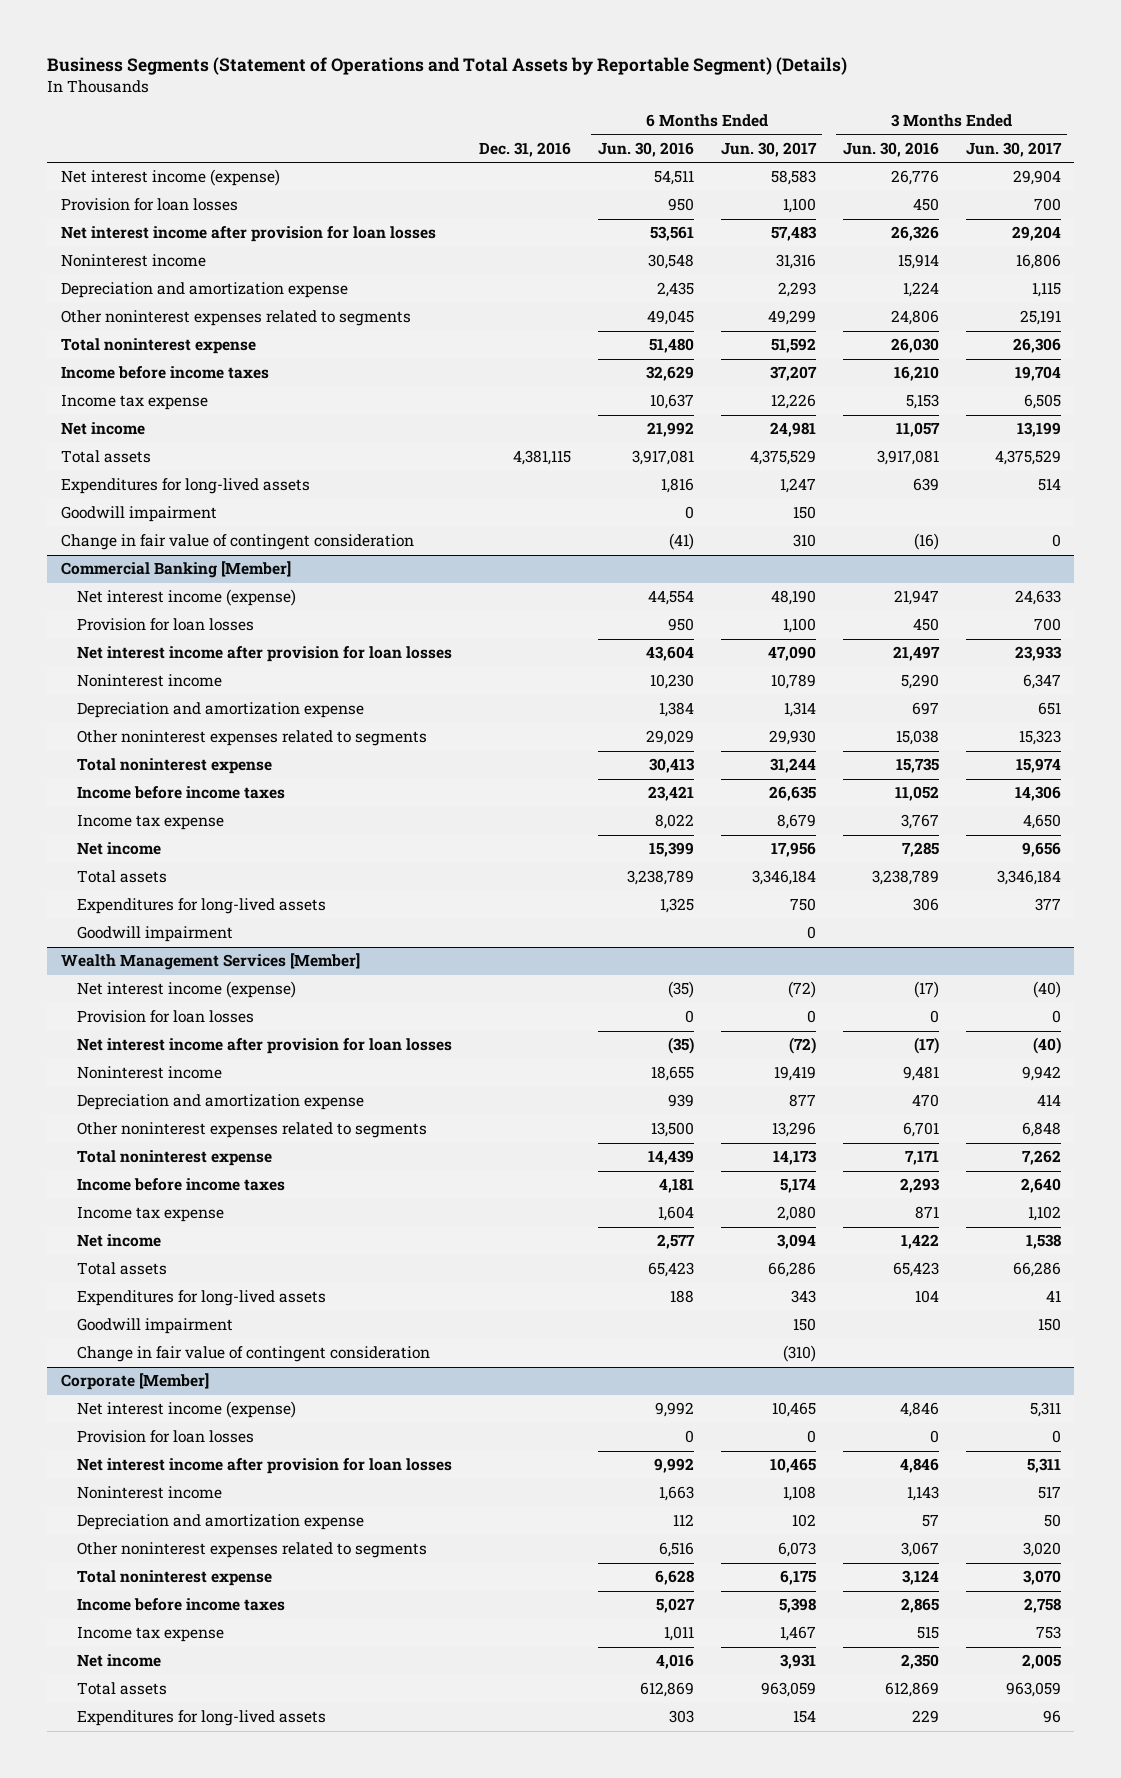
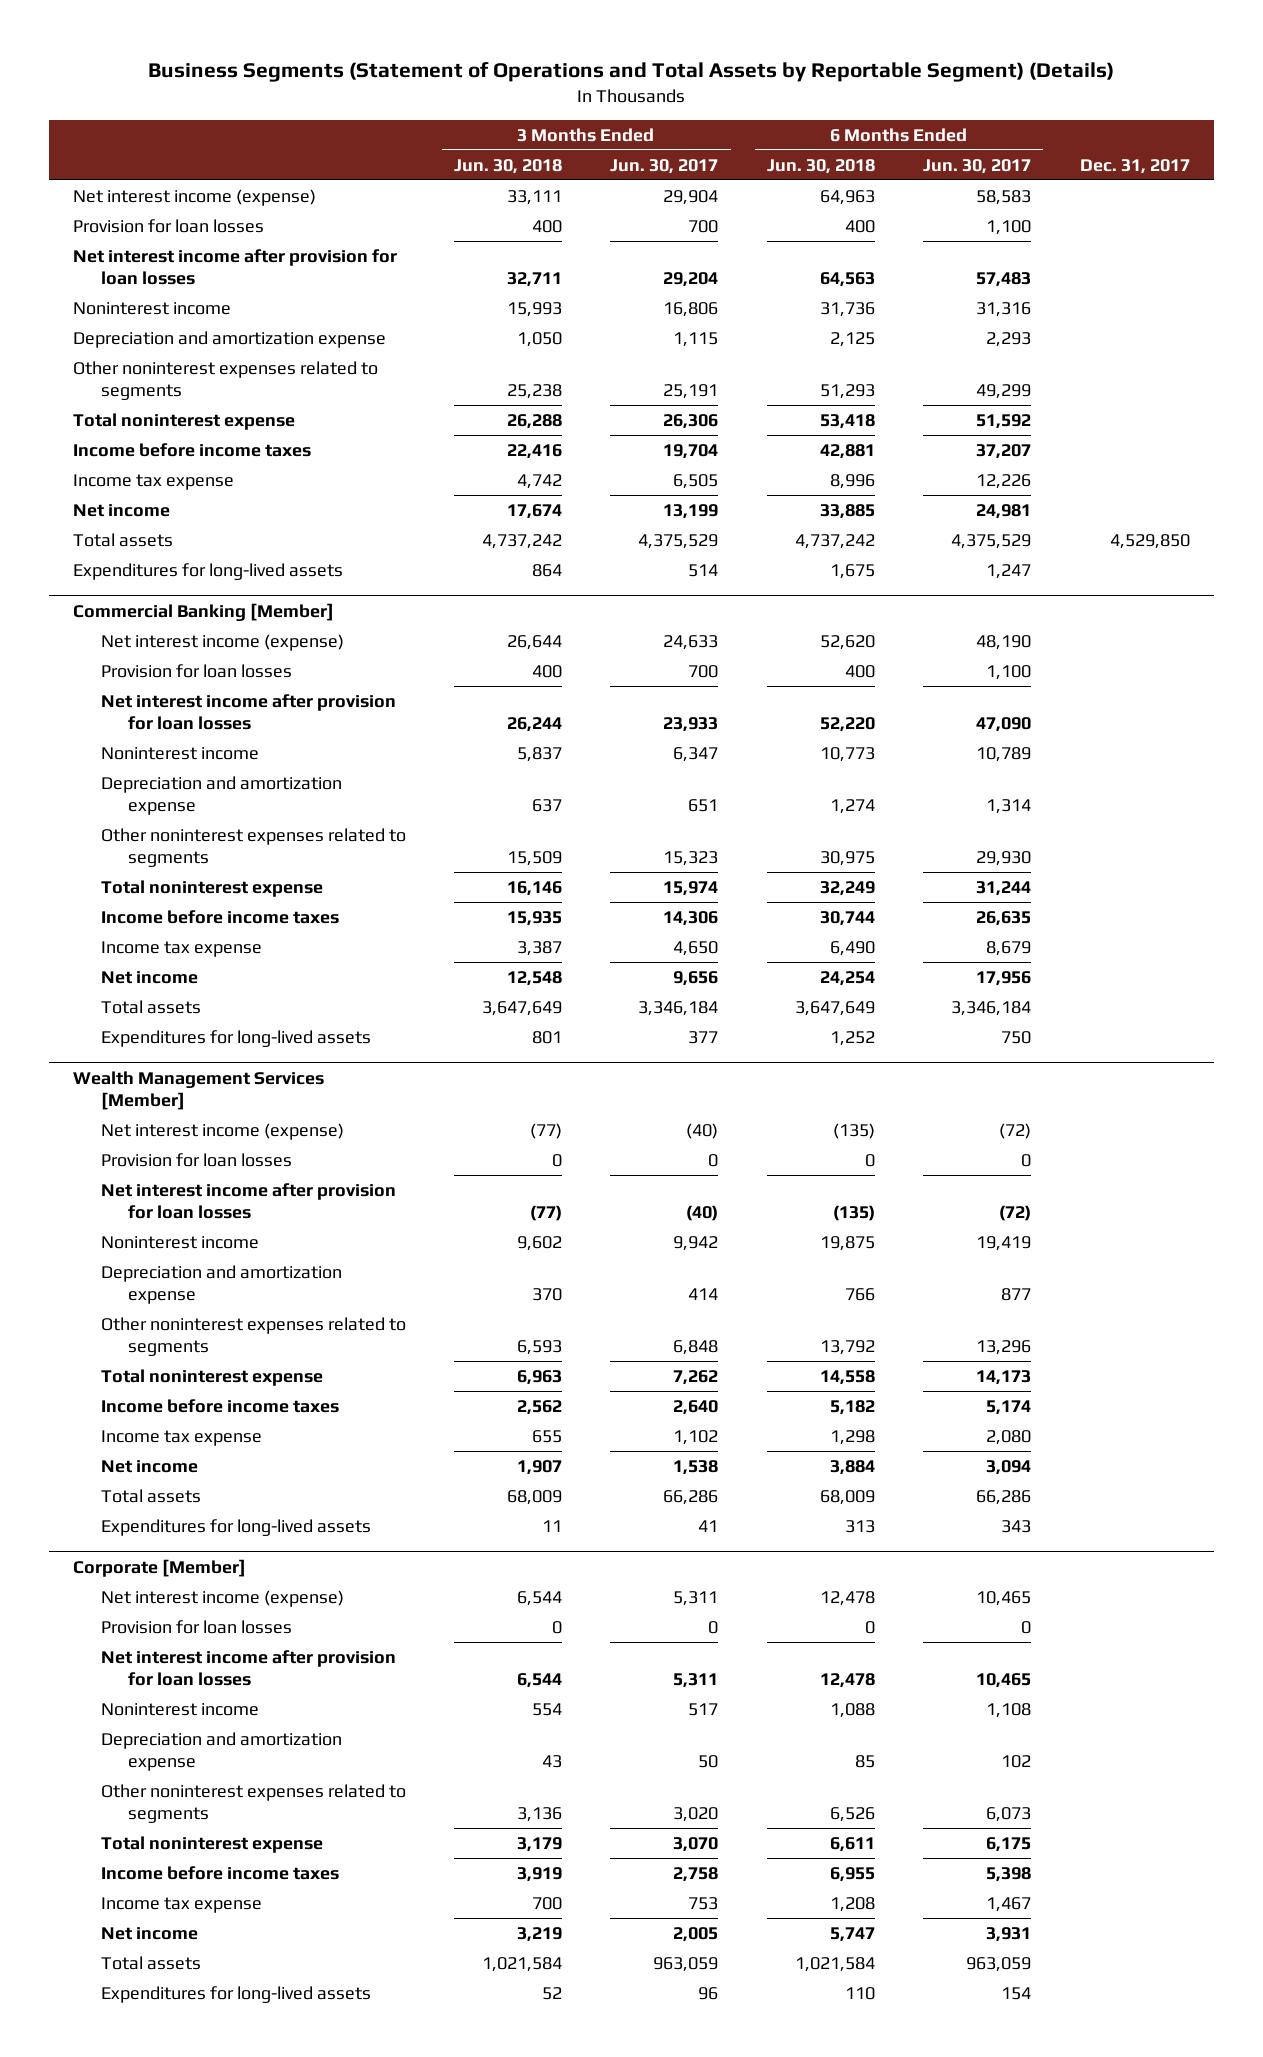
[478,141,571,157] Dec. 31, 2016 -> none
[597,141,694,157] Jun. 30, 2016 -> none
[842,141,939,157] Jun. 30, 2016 -> none
none -> [454,158,563,174] Jun. 30, 2018
none -> [766,158,875,174] Jun. 30, 2018
none -> [1079,158,1190,174] Dec. 31, 2017
[60,506,217,523] Goodwill impairment -> none
[60,534,414,551] Change in fair value of contingent consideration -> none
[76,926,233,943] Goodwill impairment -> none
[76,1318,233,1335] Goodwill impairment -> none
[76,1346,430,1363] Change in fair value of contingent consideration -> none

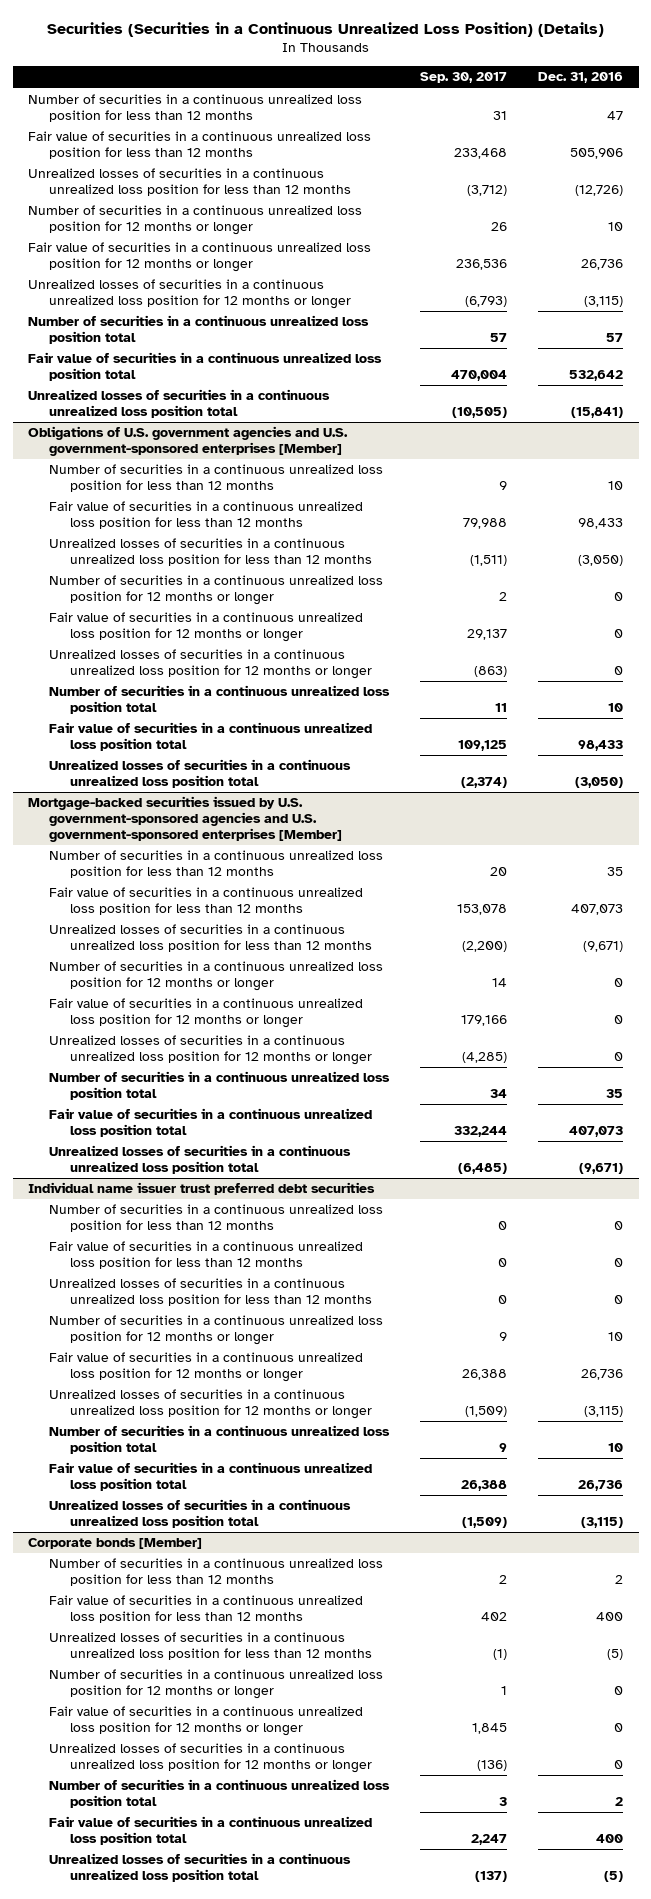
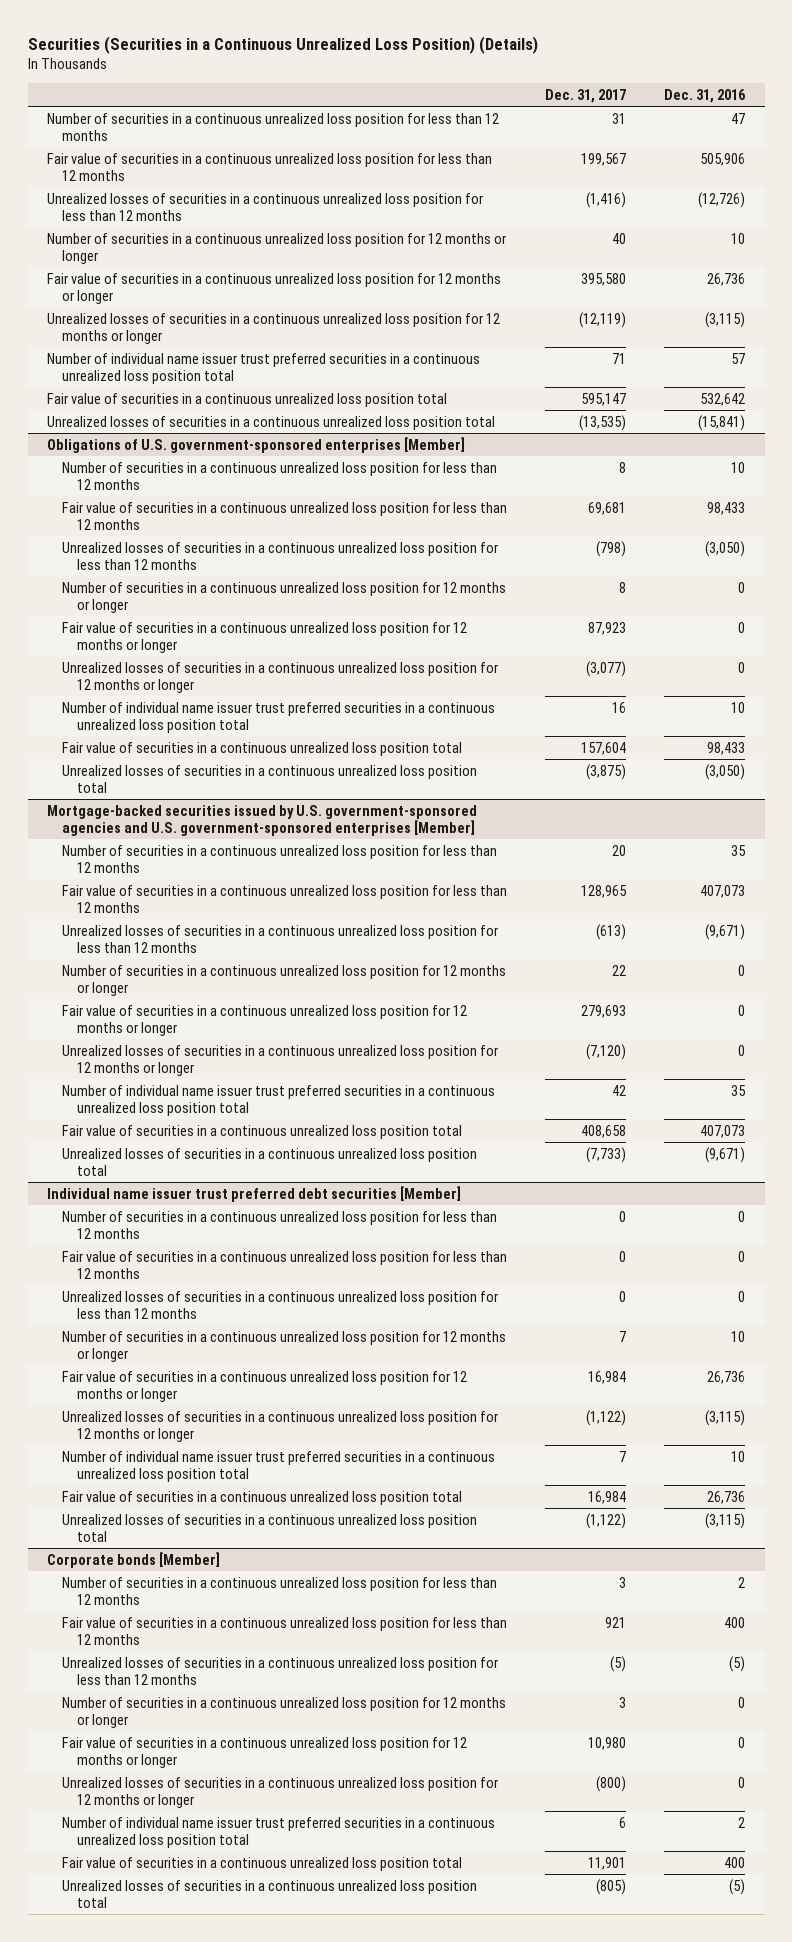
[420,72,508,84] Sep. 30, 2017 -> none
none -> [545,89,627,104] Dec. 31, 2017
[28,315,370,345] Number of securities in a continuous unrealized loss position total -> [46,352,480,385] Number of individual name issuer trust preferred securities in a continuous unrealized loss position total
[28,426,349,457] Obligations of U.S. government agencies and U.S. government-sponsored enterprises [Member] -> [46,436,465,453] Obligations of U.S. government-sponsored enterprises [Member]
[49,685,391,715] Number of securities in a continuous unrealized loss position total -> [62,701,496,734] Number of individual name issuer trust preferred securities in a continuous unrealized loss position total
[49,1071,391,1101] Number of securities in a continuous unrealized loss position total -> [62,1084,496,1117] Number of individual name issuer trust preferred securities in a continuous unrealized loss position total
[28,1182,376,1196] Individual name issuer trust preferred debt securities -> [46,1185,461,1202] Individual name issuer trust preferred debt securities [Member]
[49,1425,391,1455] Number of securities in a continuous unrealized loss position total -> [62,1450,496,1483] Number of individual name issuer trust preferred securities in a continuous unrealized loss position total
[49,1779,391,1809] Number of securities in a continuous unrealized loss position total -> [62,1816,496,1849] Number of individual name issuer trust preferred securities in a continuous unrealized loss position total

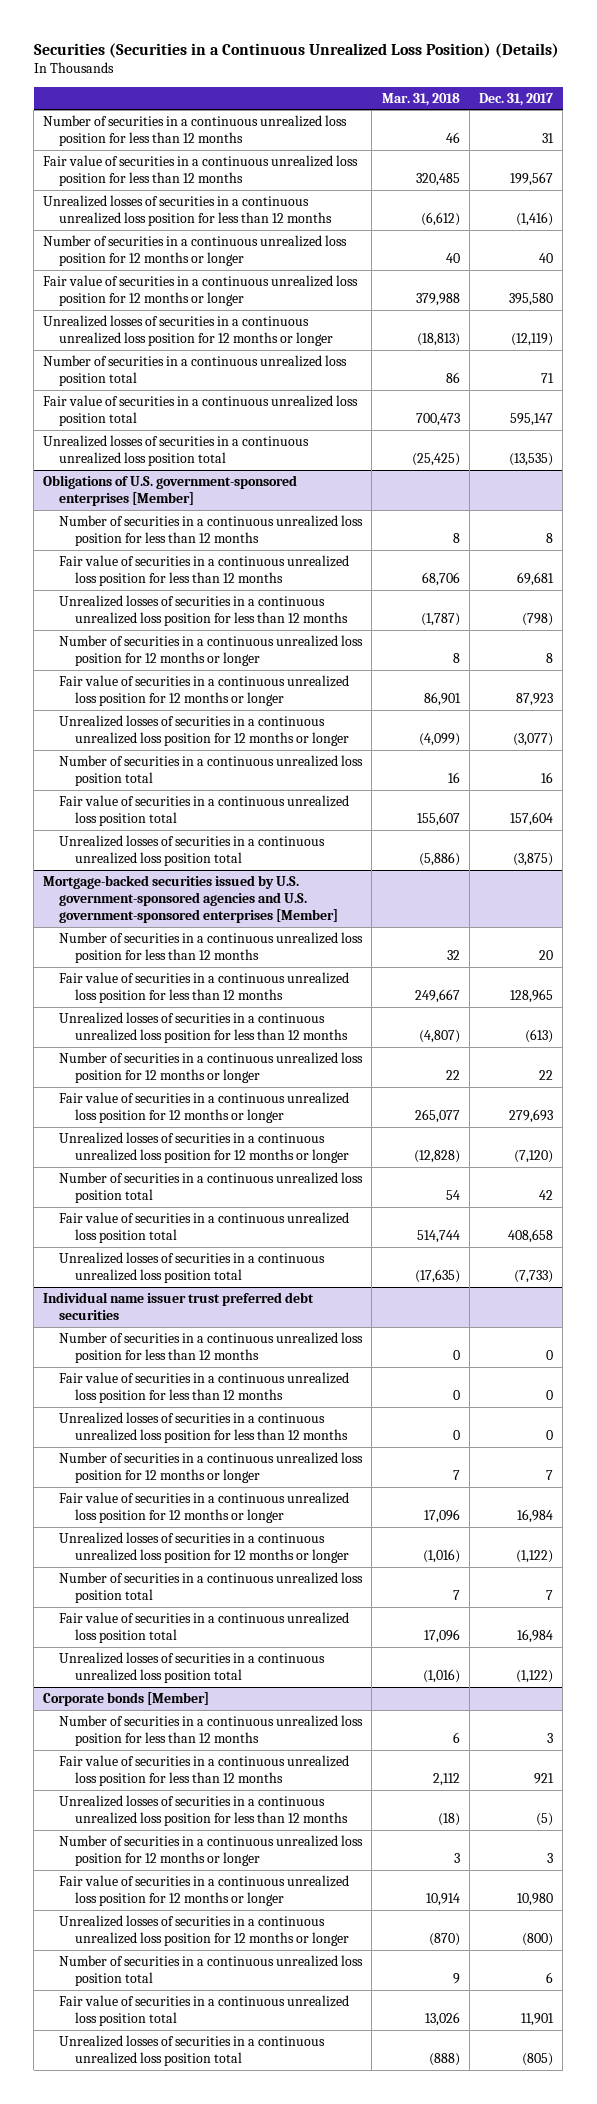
[664,89,747,104] Dec. 31, 2016 -> none
none -> [381,92,460,106] Mar. 31, 2018
[46,352,480,385] Number of individual name issuer trust preferred securities in a continuous unrealized loss position total -> [43,355,348,386] Number of securities in a continuous unrealized loss position total
[62,701,496,734] Number of individual name issuer trust preferred securities in a continuous unrealized loss position total -> [59,755,364,786] Number of securities in a continuous unrealized loss position total
[62,1084,496,1117] Number of individual name issuer trust preferred securities in a continuous unrealized loss position total -> [59,1172,364,1203] Number of securities in a continuous unrealized loss position total
[46,1185,461,1202] Individual name issuer trust preferred debt securities [Member] -> [43,1292,315,1320] Individual name issuer trust preferred debt securities
[62,1450,496,1483] Number of individual name issuer trust preferred securities in a continuous unrealized loss position total -> [59,1572,364,1603] Number of securities in a continuous unrealized loss position total
[62,1816,496,1849] Number of individual name issuer trust preferred securities in a continuous unrealized loss position total -> [59,1955,364,1986] Number of securities in a continuous unrealized loss position total

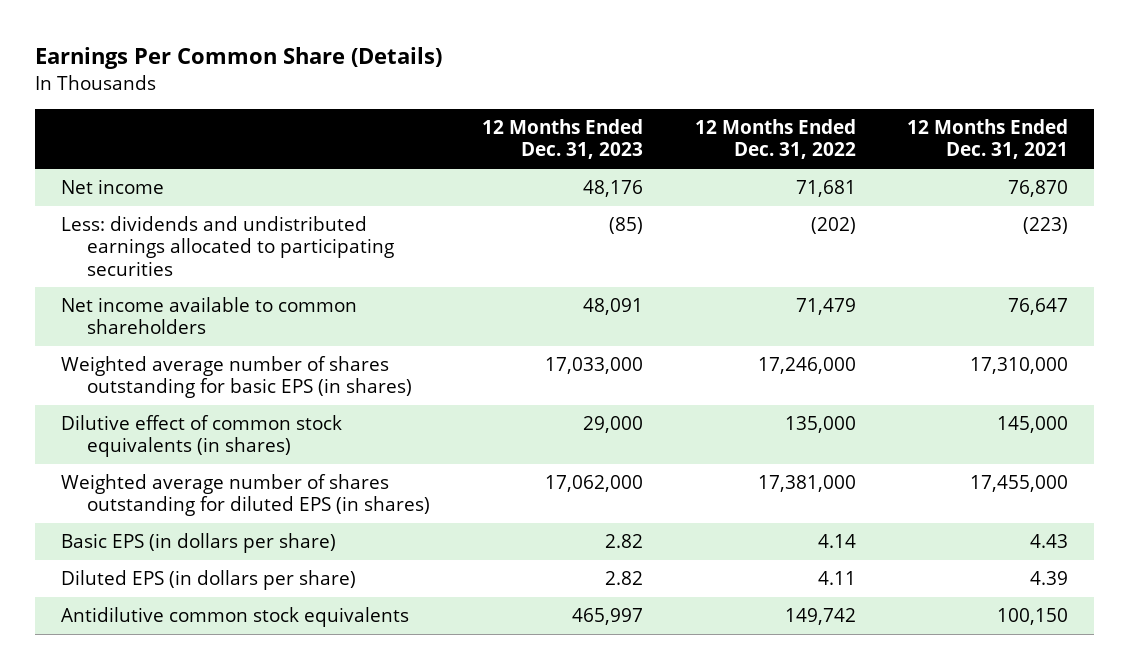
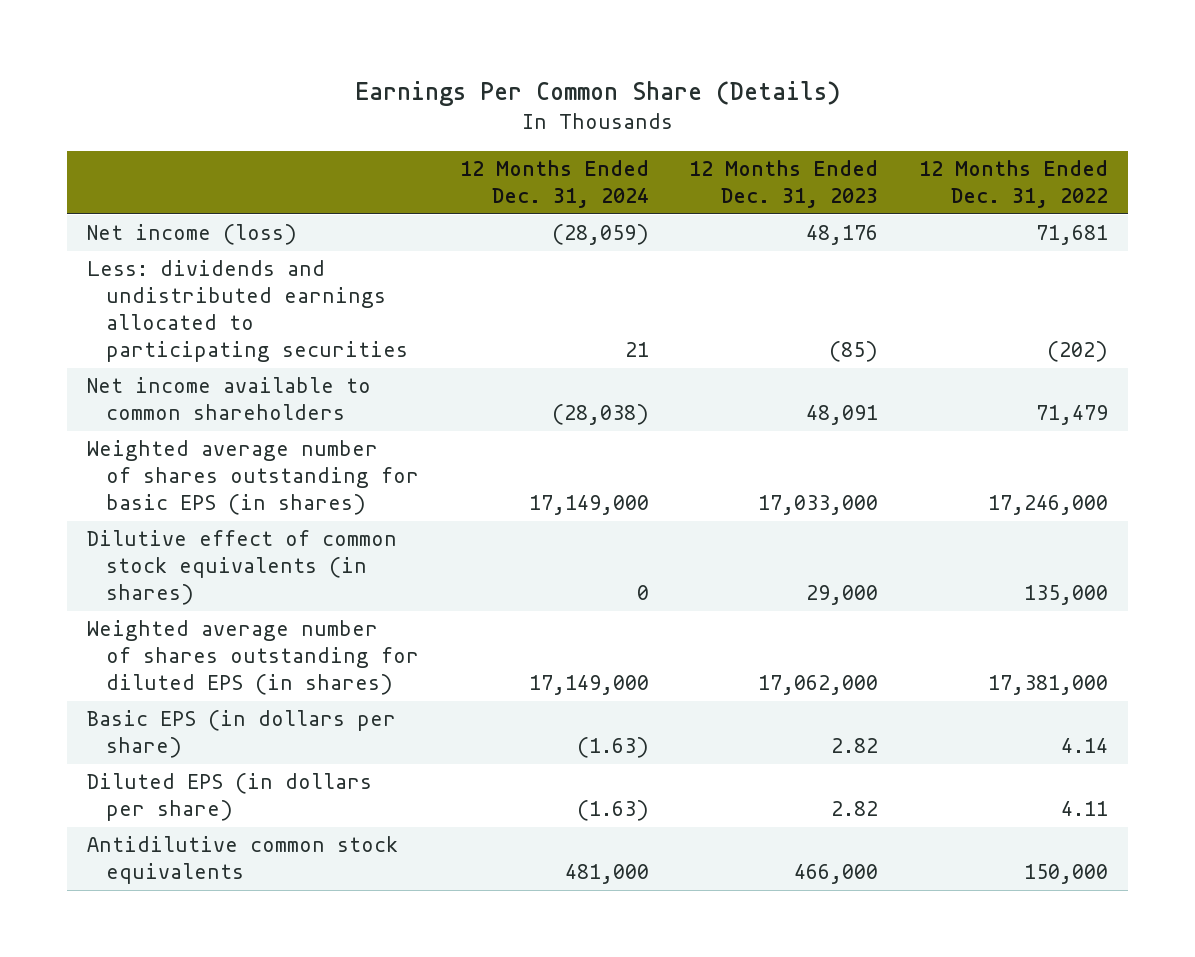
[907,119,1069,160] 12 Months Ended Dec. 31, 2021 -> none
none -> [459,160,649,209] 12 Months Ended Dec. 31, 2024
[60,179,164,195] Net income -> [87,224,298,246] Net income (loss)
[571,608,643,626] 465,997 -> [794,864,879,885] 466,000
[784,608,856,626] 149,742 -> [1024,864,1109,885] 150,000

